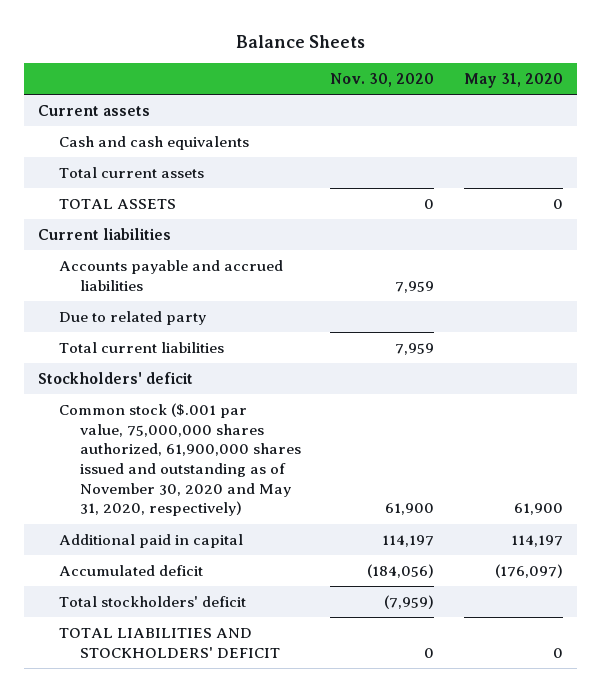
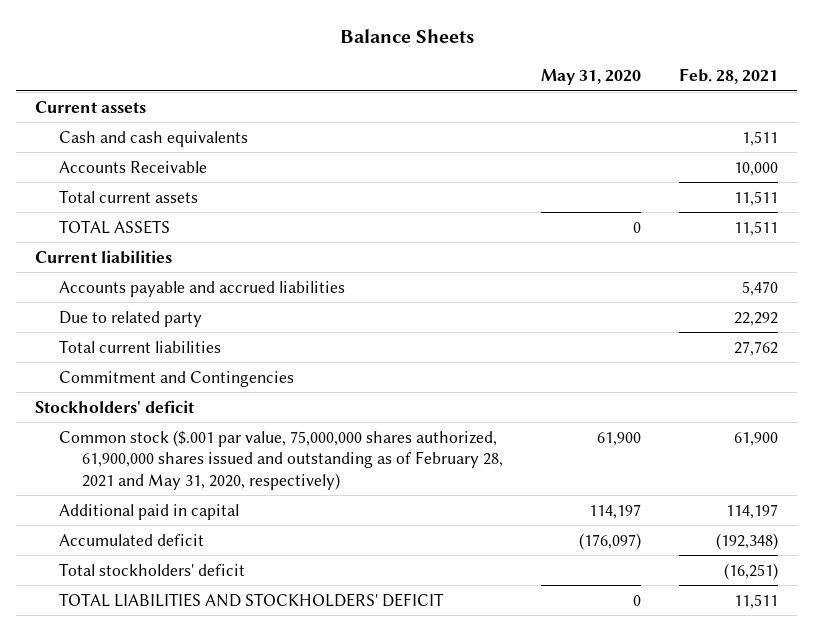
[330,73,435,88] Nov. 30, 2020 -> none
none -> [679,68,779,85] Feb. 28, 2021
none -> [58,160,207,173] Accounts Receivable
none -> [58,370,294,387] Commitment and Contingencies
[59,402,301,517] Common stock ($.001 par value, 75,000,000 shares authorized, 61,900,000 shares issued and outstanding as of November 30, 2020 and May 31, 2020, respectively) -> [58,429,504,490] Common stock ($.001 par value, 75,000,000 shares authorized, 61,900,000 shares issued and outstanding as of February 28, 2021 and May 31, 2020, respectively)

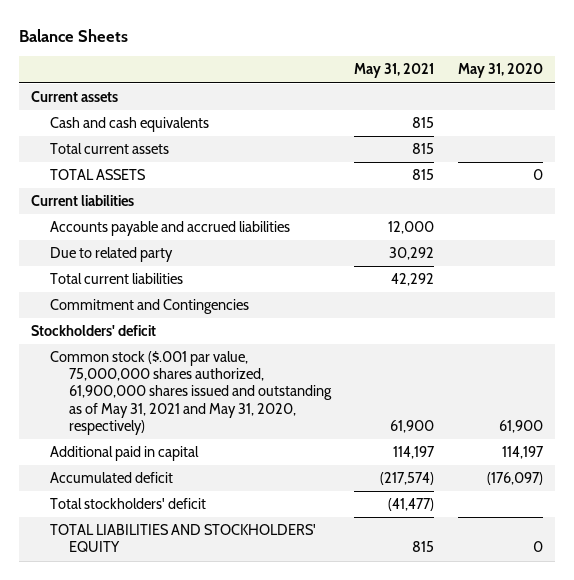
[679,68,779,85] Feb. 28, 2021 -> none
none -> [354,63,435,79] May 31, 2021
[58,160,207,173] Accounts Receivable -> none
[58,429,504,490] Common stock ($.001 par value, 75,000,000 shares authorized, 61,900,000 shares issued and outstanding as of February 28, 2021 and May 31, 2020, respectively) -> [49,351,332,435] Common stock ($.001 par value, 75,000,000 shares authorized, 61,900,000 shares issued and outstanding as of May 31, 2021 and May 31, 2020, respectively)
[58,592,444,607] TOTAL LIABILITIES AND STOCKHOLDERS' DEFICIT -> [49,524,316,553] TOTAL LIABILITIES AND STOCKHOLDERS' EQUITY

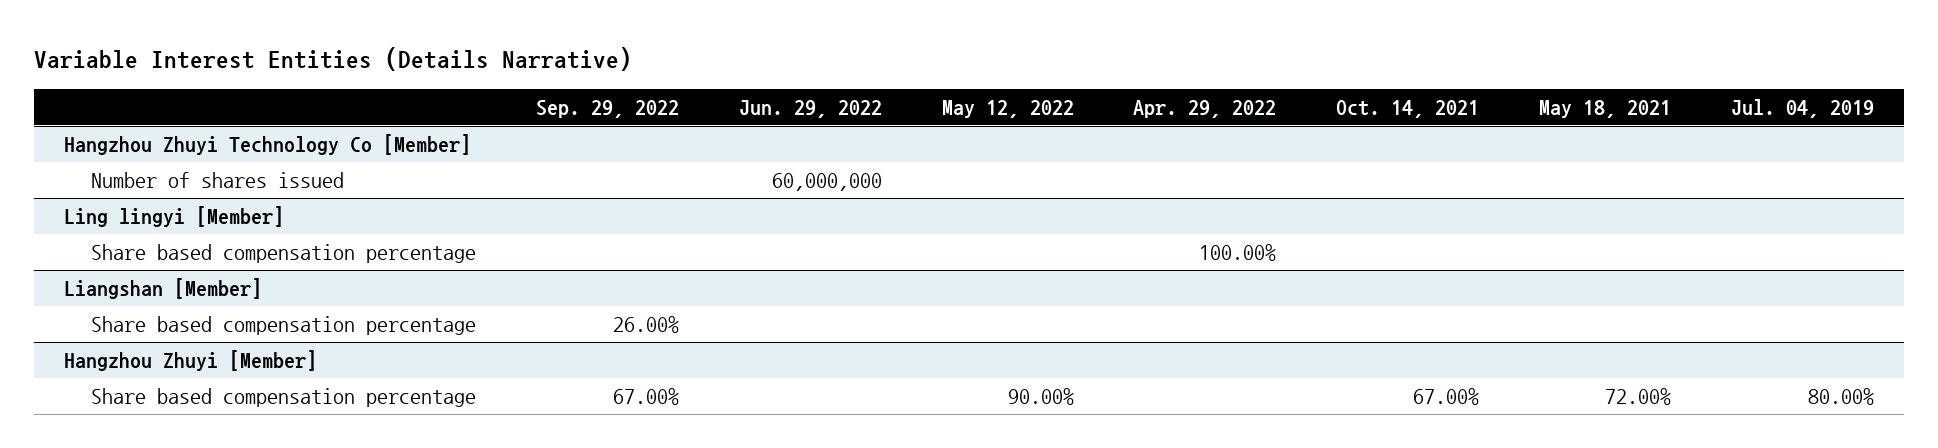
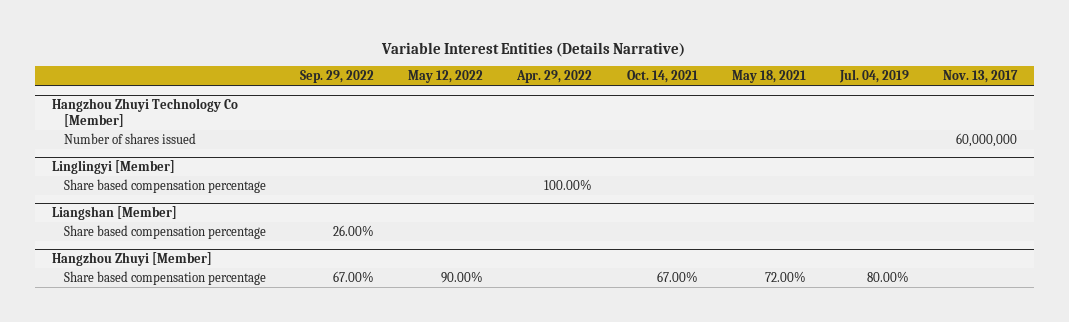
[738,99,882,118] Jun. 29, 2022 -> none
none -> [943,70,1019,84] Nov. 13, 2017
[63,205,284,227] Ling lingyi [Member] -> [51,159,175,174] Linglingyi [Member]

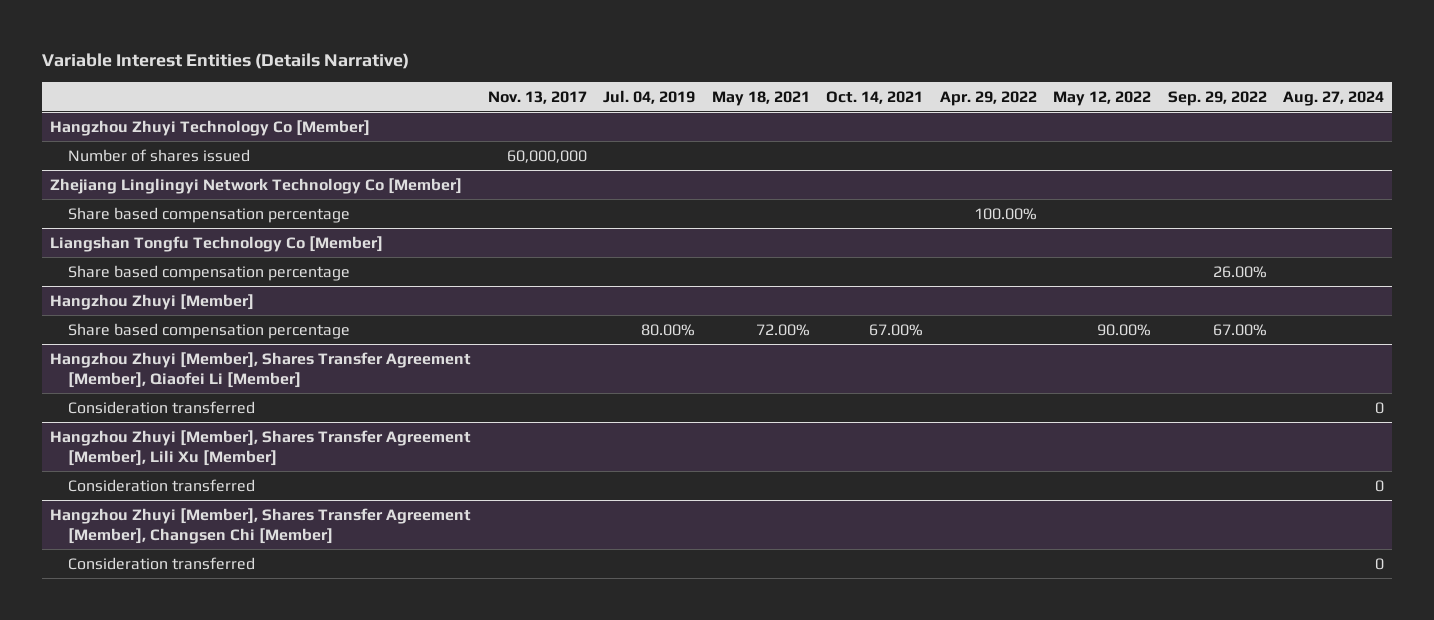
none -> [1283,90,1385,106] Aug. 27, 2024
[51,159,175,174] Linglingyi [Member] -> [49,177,462,194] Zhejiang Linglingyi Network Technology Co [Member]
[51,205,177,220] Liangshan [Member] -> [49,235,383,252] Liangshan Tongfu Technology Co [Member]
none -> [49,351,471,388] Hangzhou Zhuyi [Member], Shares Transfer Agreement [Member], Qiaofei Li [Member]
none -> [68,400,256,414] Consideration transferred
none -> [49,429,471,466] Hangzhou Zhuyi [Member], Shares Transfer Agreement [Member], Lili Xu [Member]
none -> [68,478,256,492] Consideration transferred
none -> [49,507,471,544] Hangzhou Zhuyi [Member], Shares Transfer Agreement [Member], Changsen Chi [Member]
none -> [68,556,256,570] Consideration transferred

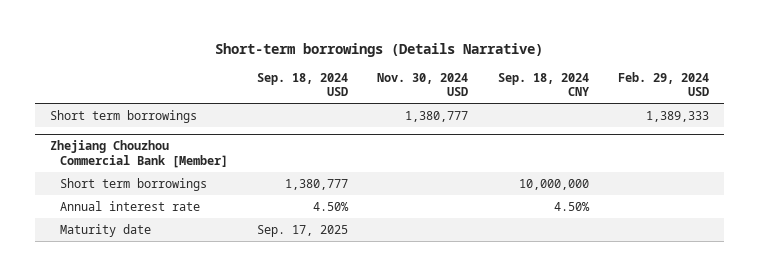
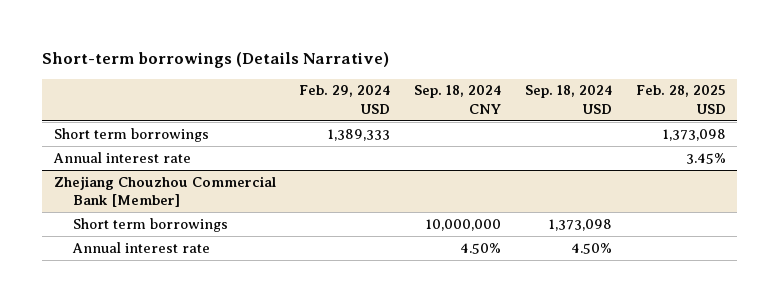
[377,72,469,97] Nov. 30, 2024 USD -> none
none -> [635,85,726,114] Feb. 28, 2025 USD
none -> [52,151,191,163] Annual interest rate
[285,178,349,190] 1,380,777 -> [548,218,612,231] 1,373,098
[59,223,151,237] Maturity date -> none

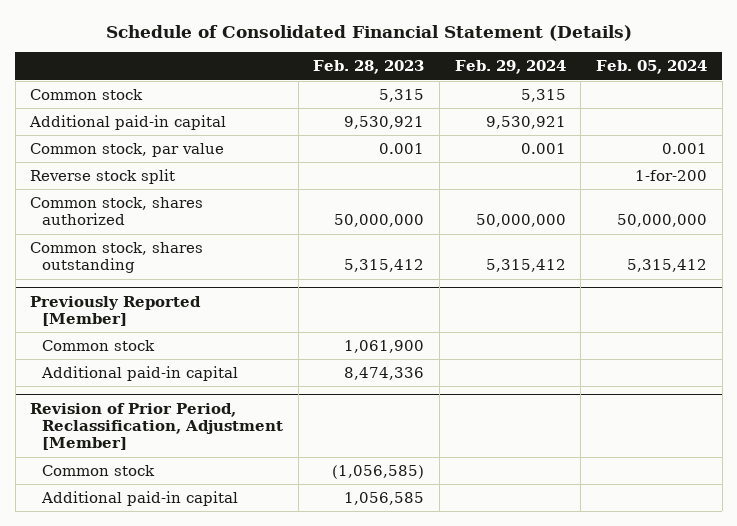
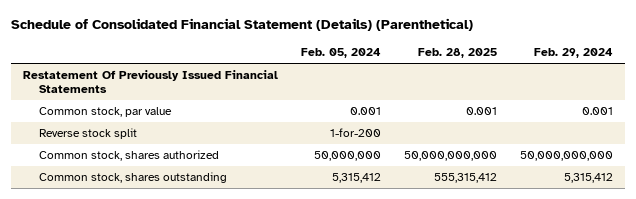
[105,24,632,41] Schedule of Consolidated Financial Statement (Details) -> [10,18,473,32] Schedule of Consolidated Financial Statement (Details) (Parenthetical)
[313,60,425,75] Feb. 28, 2023 -> none
none -> [418,48,498,59] Feb. 28, 2025
[30,88,144,100] Common stock -> none
[29,114,227,130] Additional paid-in capital -> none
none -> [22,69,278,94] Restatement Of Previously Issued Financial Statements
[475,214,566,228] 50,000,000 -> [520,150,614,161] 50,000,000,000
[30,295,202,326] Previously Reported [Member] -> none
[41,339,155,351] Common stock -> none
[40,365,238,381] Additional paid-in capital -> none
[30,402,283,451] Revision of Prior Period, Reclassification, Adjustment [Member] -> none
[41,464,155,476] Common stock -> none
[40,490,238,506] Additional paid-in capital -> none

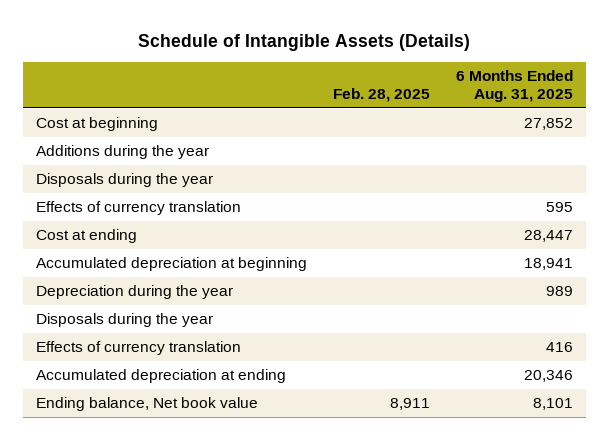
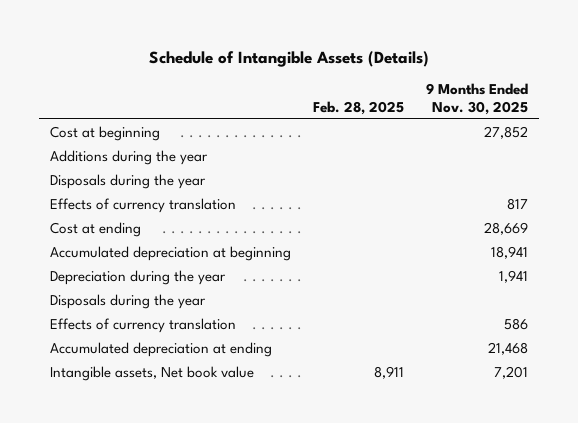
[455,70,573,103] 6 Months Ended Aug. 31, 2025 -> none
none -> [425,83,528,115] 9 Months Ended Nov. 30, 2025
[35,397,258,412] Ending balance, Net book value -> [50,365,255,381] Intangible assets, Net book value

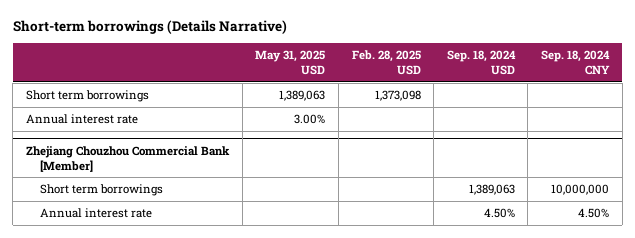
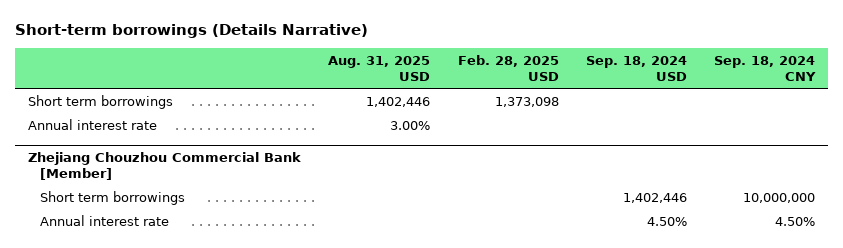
[255,49,326,75] May 31, 2025 USD -> none
none -> [328,56,431,82] Aug. 31, 2025 USD
[468,184,515,196] 1,389,063 -> [622,192,687,203] 1,402,446

